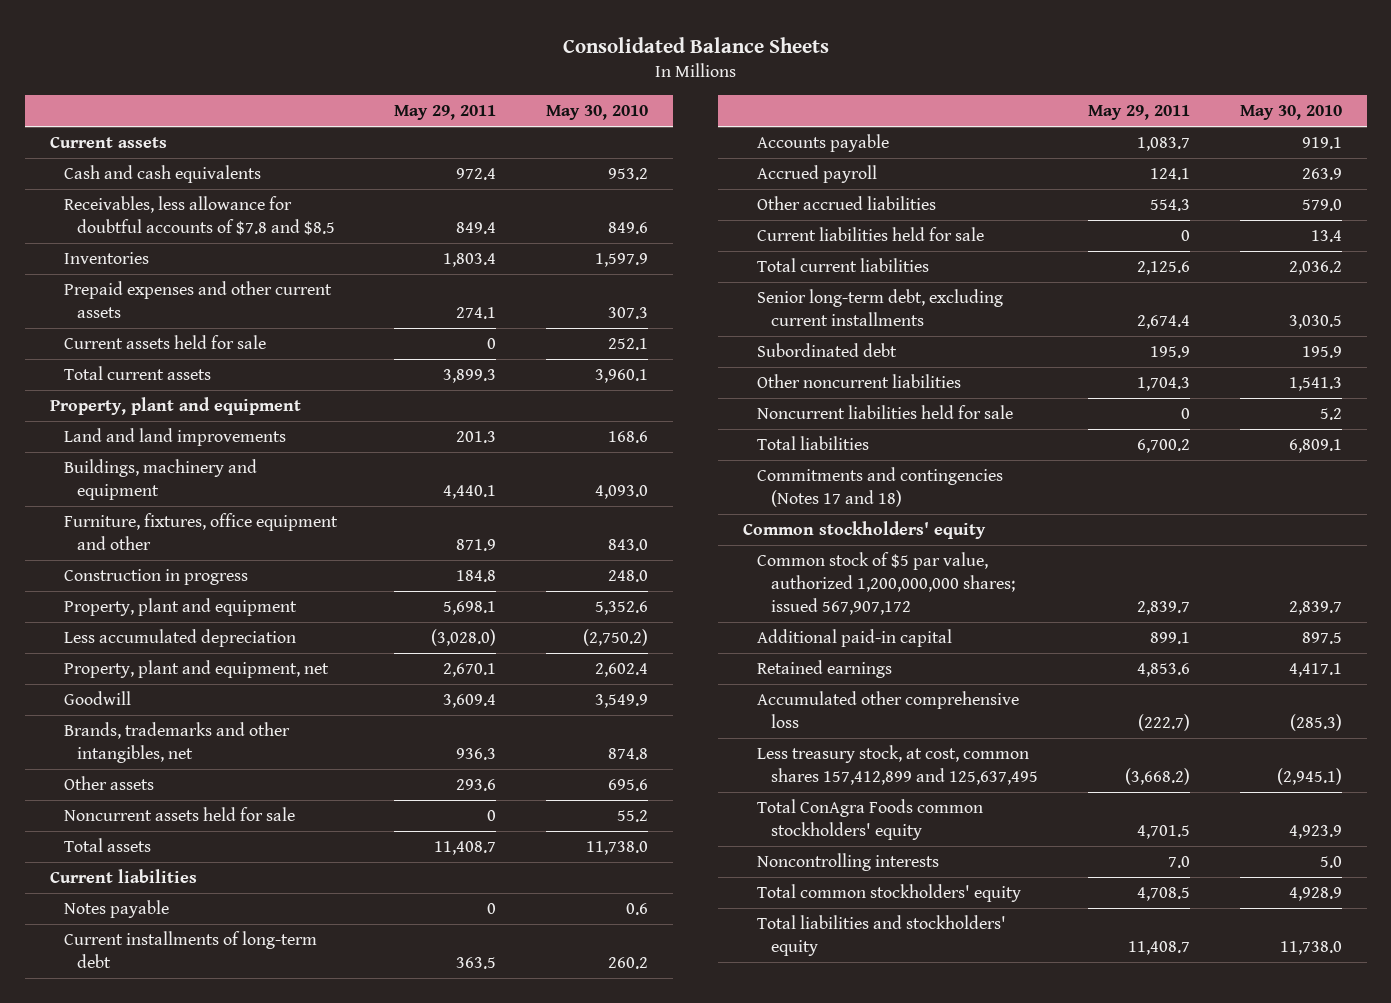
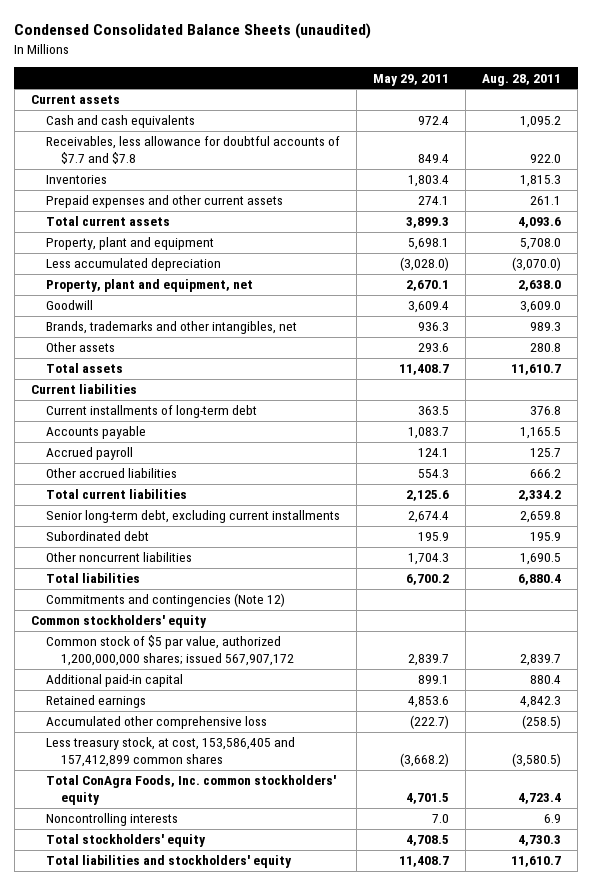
[562,36,829,53] Consolidated Balance Sheets -> [14,23,372,40] Condensed Consolidated Balance Sheets (unaudited)
[546,105,649,121] May 30, 2010 -> none
none -> [482,73,562,86] Aug. 28, 2011
[63,196,336,236] Receivables, less allowance for doubtful accounts of $7.8 and $8.5 -> [45,136,340,165] Receivables, less allowance for doubtful accounts of $7.7 and $7.8
[63,335,266,350] Current assets held for sale -> none
[49,397,301,416] Property, plant and equipment -> none
[63,428,286,447] Land and land improvements -> none
[63,459,257,501] Buildings, machinery and equipment -> none
[63,513,338,551] Furniture, fixtures, office equipment and other -> none
[63,569,248,586] Construction in progress -> none
[63,807,295,822] Noncurrent assets held for sale -> none
[63,900,169,919] Notes payable -> none
[756,227,984,242] Current liabilities held for sale -> none
[756,405,1013,420] Noncurrent liabilities held for sale -> none
[756,467,1003,508] Commitments and contingencies (Notes 17 and 18) -> [45,593,285,608] Commitments and contingencies (Note 12)
[756,745,1038,786] Less treasury stock, at cost, common shares 157,412,899 and 125,637,495 -> [45,737,295,768] Less treasury stock, at cost, 153,586,405 and 157,412,899 common shares
[756,799,983,841] Total ConAgra Foods common stockholders' equity -> [45,775,336,806] Total ConAgra Foods, Inc. common stockholders' equity
[756,884,1021,903] Total common stockholders' equity -> [45,834,206,848] Total stockholders' equity

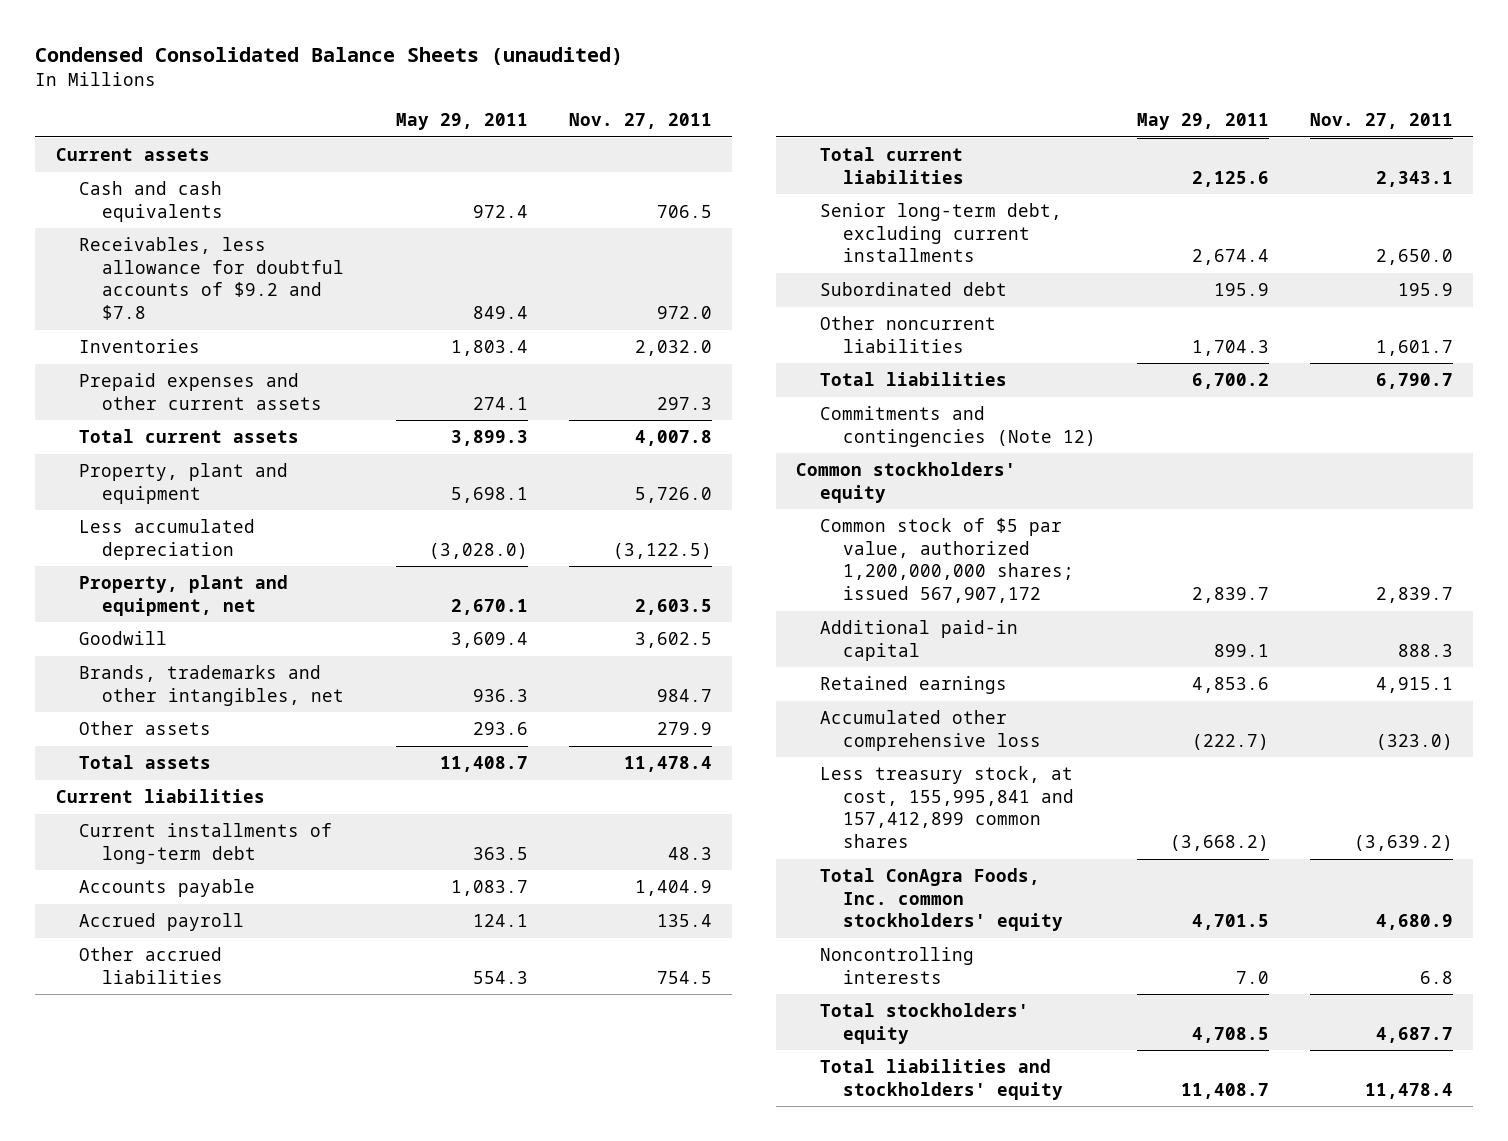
[482,73,562,86] Aug. 28, 2011 -> none
none -> [568,113,712,130] Nov. 27, 2011
[45,136,340,165] Receivables, less allowance for doubtful accounts of $7.7 and $7.8 -> [78,237,344,321] Receivables, less allowance for doubtful accounts of $9.2 and $7.8
[45,737,295,768] Less treasury stock, at cost, 153,586,405 and 157,412,899 common shares -> [819,766,1074,849] Less treasury stock, at cost, 155,995,841 and 157,412,899 common shares

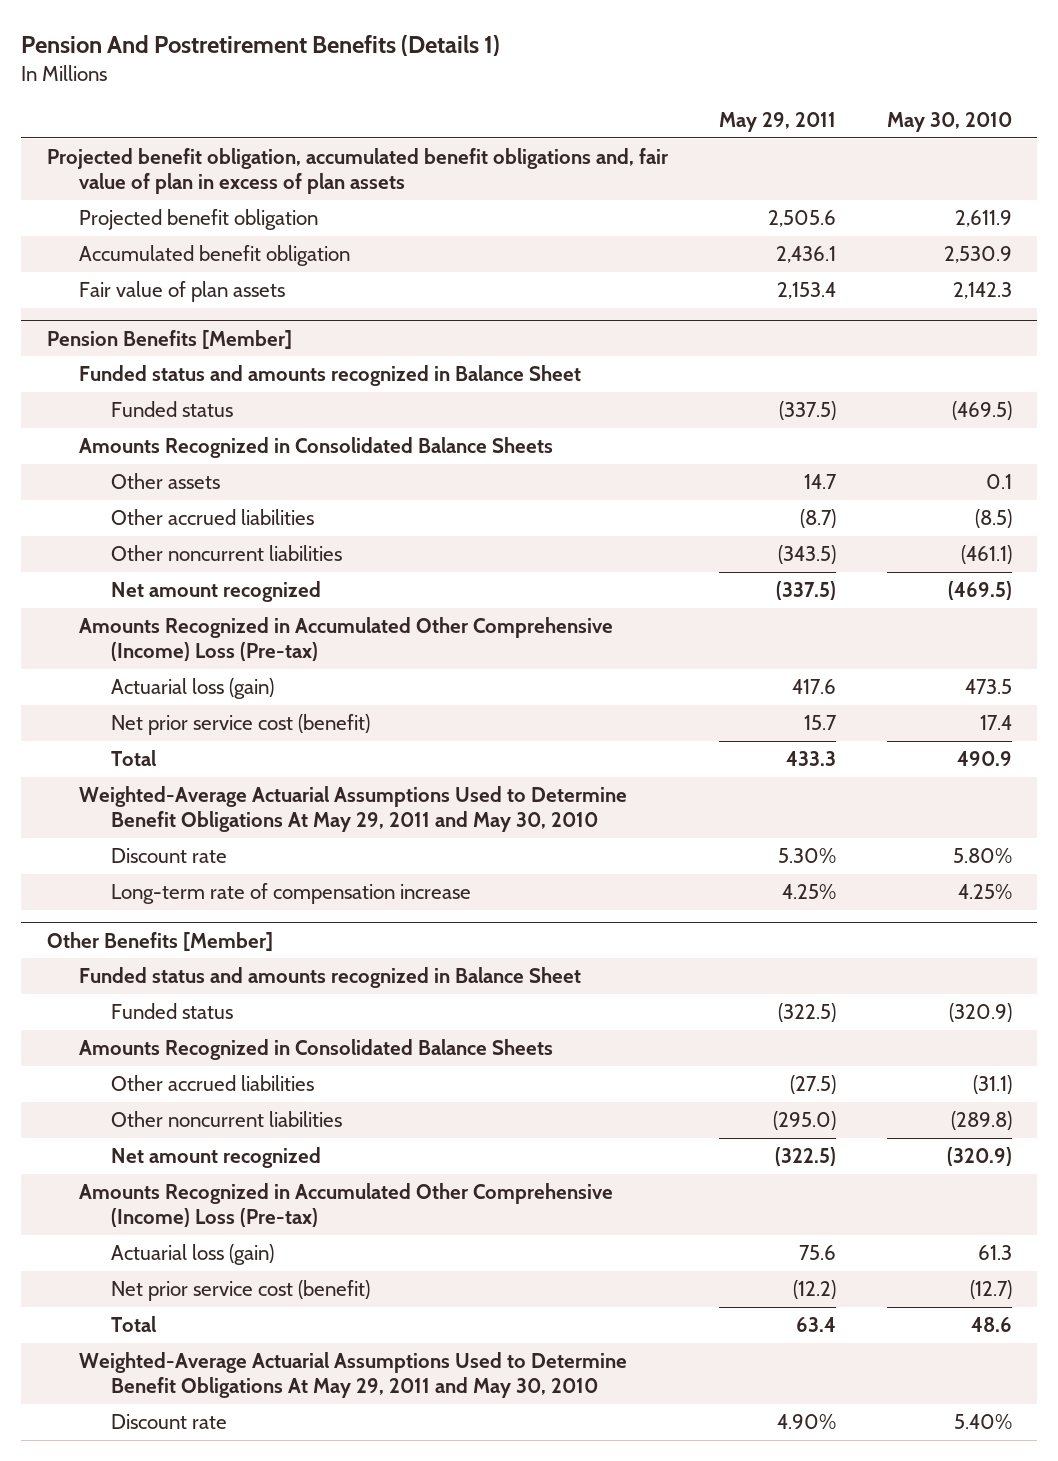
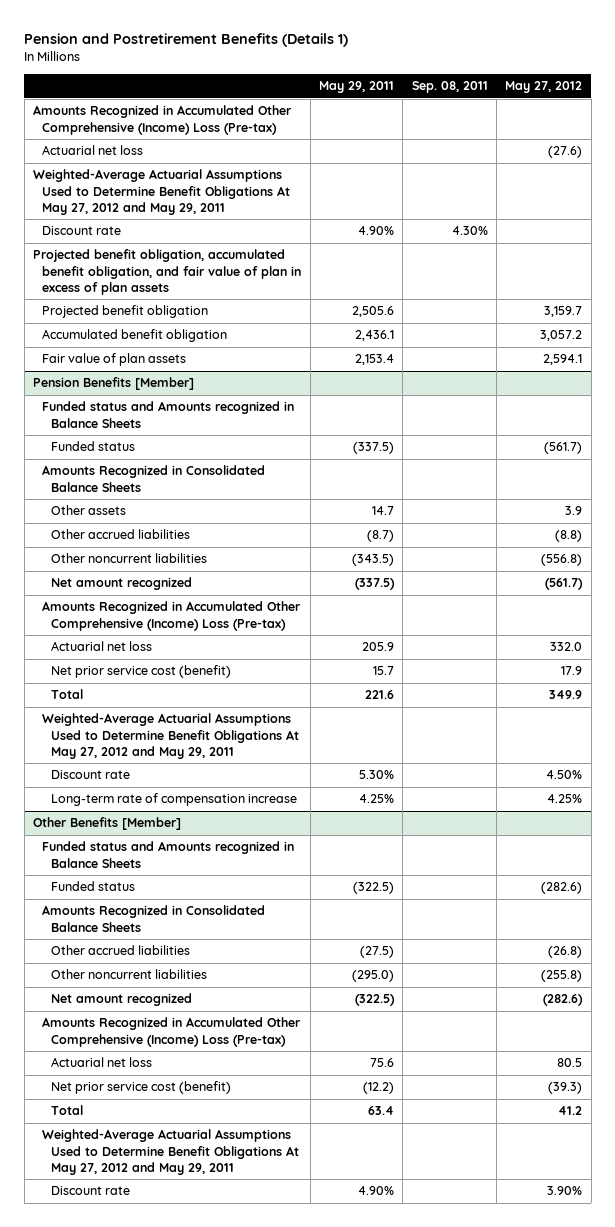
[21,35,501,57] Pension And Postretirement Benefits (Details 1) -> [24,32,349,47] Pension and Postretirement Benefits (Details 1)
[886,112,1012,133] May 30, 2010 -> none
none -> [411,81,488,94] Sep. 08, 2011
none -> [505,81,583,94] May 27, 2012
none -> [33,105,293,135] Amounts Recognized in Accumulated Other Comprehensive (Income) Loss (Pre-tax)
none -> [42,145,144,156] Actuarial net loss
none -> [33,169,291,215] Weighted-Average Actuarial Assumptions Used to Determine Benefit Obligations At May 27, 2012 and May 29, 2011
none -> [42,226,122,236] Discount rate
[46,148,669,195] Projected benefit obligation, accumulated benefit obligations and, fair value of plan in excess of plan assets -> [33,249,302,295] Projected benefit obligation, accumulated benefit obligation, and fair value of plan in excess of plan assets
[78,365,581,387] Funded status and amounts recognized in Balance Sheet -> [42,401,295,428] Funded status and Amounts recognized in Balance Sheets
[111,678,275,700] Actuarial loss (gain) -> [51,641,153,652] Actuarial net loss
[791,679,836,695] 417.6 -> [361,642,394,652] 205.9
[785,751,836,767] 433.3 -> [364,690,394,700] 221.6
[78,786,627,833] Weighted-Average Actuarial Assumptions Used to Determine Benefit Obligations At May 29, 2011 and May 30, 2010 -> [42,713,300,759] Weighted-Average Actuarial Assumptions Used to Determine Benefit Obligations At May 27, 2012 and May 29, 2011
[78,967,581,989] Funded status and amounts recognized in Balance Sheet -> [42,841,295,868] Funded status and Amounts recognized in Balance Sheets
[111,1244,275,1266] Actuarial loss (gain) -> [51,1057,153,1068] Actuarial net loss
[78,1352,627,1399] Weighted-Average Actuarial Assumptions Used to Determine Benefit Obligations At May 29, 2011 and May 30, 2010 -> [42,1129,300,1175] Weighted-Average Actuarial Assumptions Used to Determine Benefit Obligations At May 27, 2012 and May 29, 2011

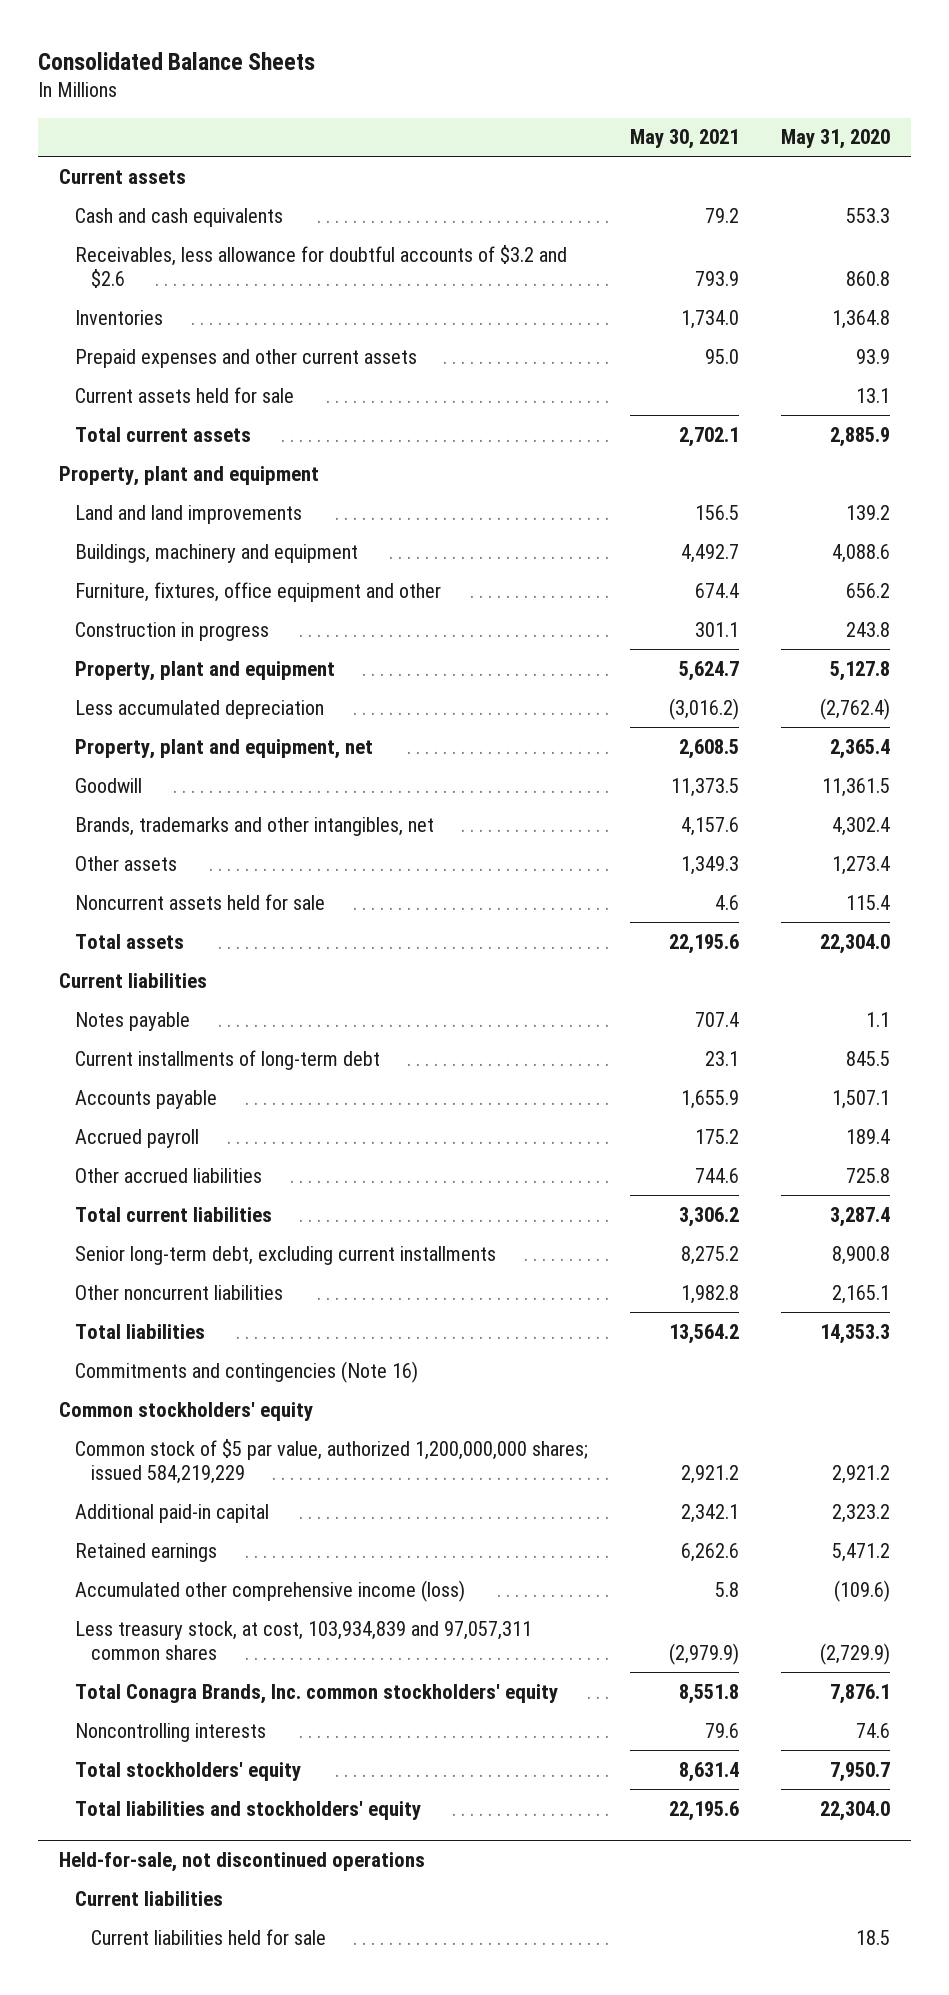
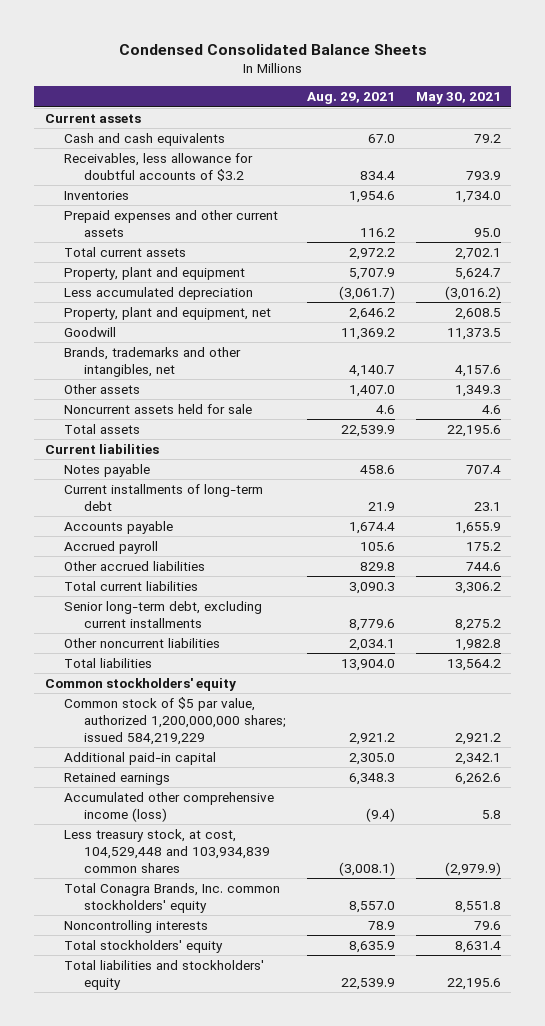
[37,51,315,70] Consolidated Balance Sheets -> [118,43,427,55] Condensed Consolidated Balance Sheets
[781,129,891,150] May 31, 2020 -> none
none -> [306,92,395,105] Aug. 29, 2021
[74,244,567,289] Receivables, less allowance for doubtful accounts of $3.2 and $2.6 -> [64,152,254,181] Receivables, less allowance for doubtful accounts of $3.2
[74,386,294,403] Current assets held for sale -> none
[58,465,319,486] Property, plant and equipment -> none
[74,504,302,524] Land and land improvements -> none
[74,543,358,563] Buildings, machinery and equipment -> none
[74,581,441,602] Furniture, fixtures, office equipment and other -> none
[74,621,269,641] Construction in progress -> none
[74,1360,418,1383] Commitments and contingencies (Note 16) -> none
[74,1620,532,1661] Less treasury stock, at cost, 103,934,839 and 97,057,311 common shares -> [64,828,270,873] Less treasury stock, at cost, 104,529,448 and 103,934,839 common shares
[58,1851,425,1872] Held-for-sale, not discontinued operations -> none
[74,1890,223,1906] Current liabilities -> none
[90,1928,326,1945] Current liabilities held for sale -> none

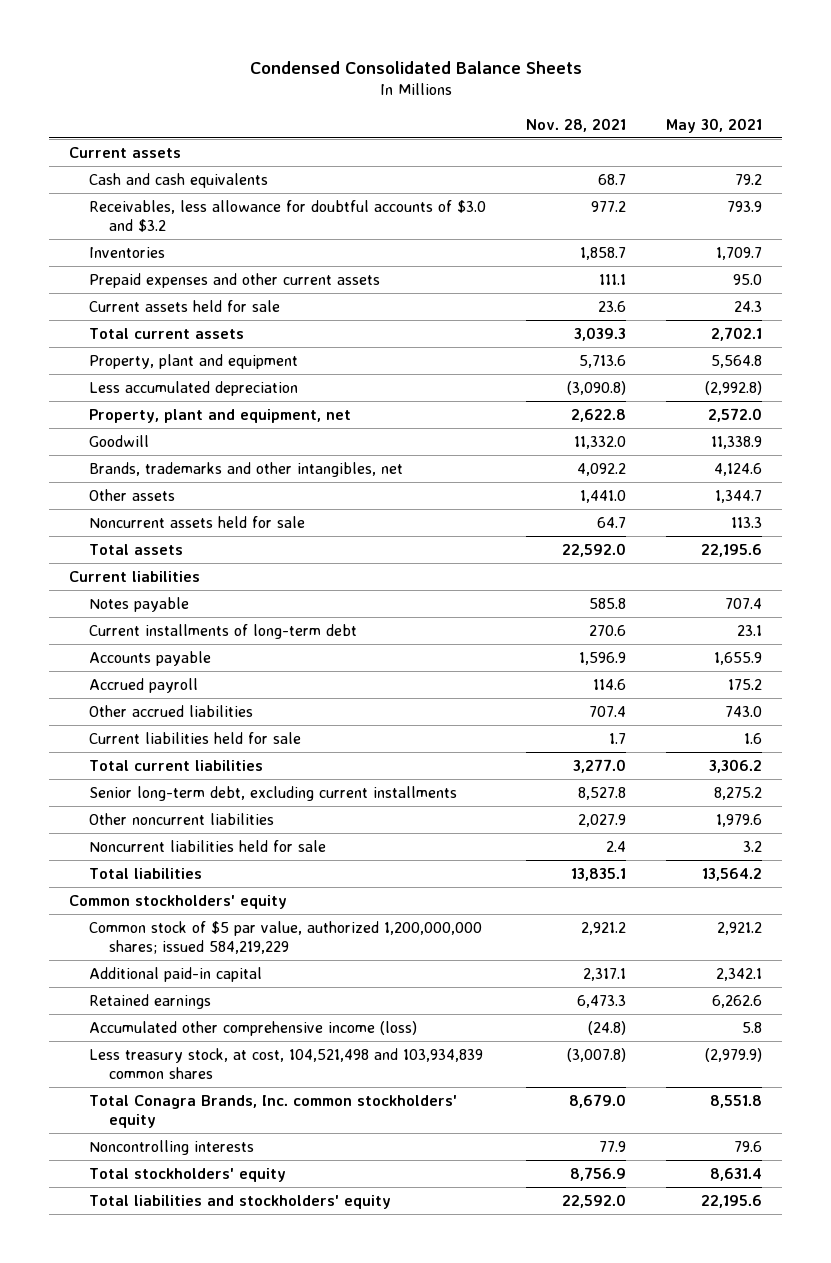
[306,92,395,105] Aug. 29, 2021 -> none
none -> [526,117,627,132] Nov. 28, 2021
[64,152,254,181] Receivables, less allowance for doubtful accounts of $3.2 -> [89,199,487,233] Receivables, less allowance for doubtful accounts of $3.0 and $3.2
[454,190,501,203] 1,734.0 -> [715,246,762,260] 1,709.7
none -> [89,299,281,312] Current assets held for sale
[454,267,501,280] 5,624.7 -> [710,354,762,368] 5,564.8
[444,285,501,300] (3,016.2) -> [704,380,762,395] (2,992.8)
[454,307,501,320] 2,608.5 -> [707,407,762,422] 2,572.0
[446,327,501,340] 11,373.5 -> [710,435,762,449] 11,338.9
[454,364,501,377] 4,157.6 -> [713,462,762,476] 4,124.6
[454,384,501,397] 1,349.3 -> [714,489,762,503] 1,344.7
[481,404,501,414] 4.6 -> [730,516,762,528] 113.3
[465,561,501,571] 744.6 -> [724,705,762,717] 743.0
none -> [89,731,302,744] Current liabilities held for sale
[454,638,501,651] 1,982.8 -> [715,813,762,827] 1,979.6
none -> [89,839,327,852] Noncurrent liabilities held for sale
[64,828,270,873] Less treasury stock, at cost, 104,529,448 and 103,934,839 common shares -> [89,1047,484,1080] Less treasury stock, at cost, 104,521,498 and 103,934,839 common shares

